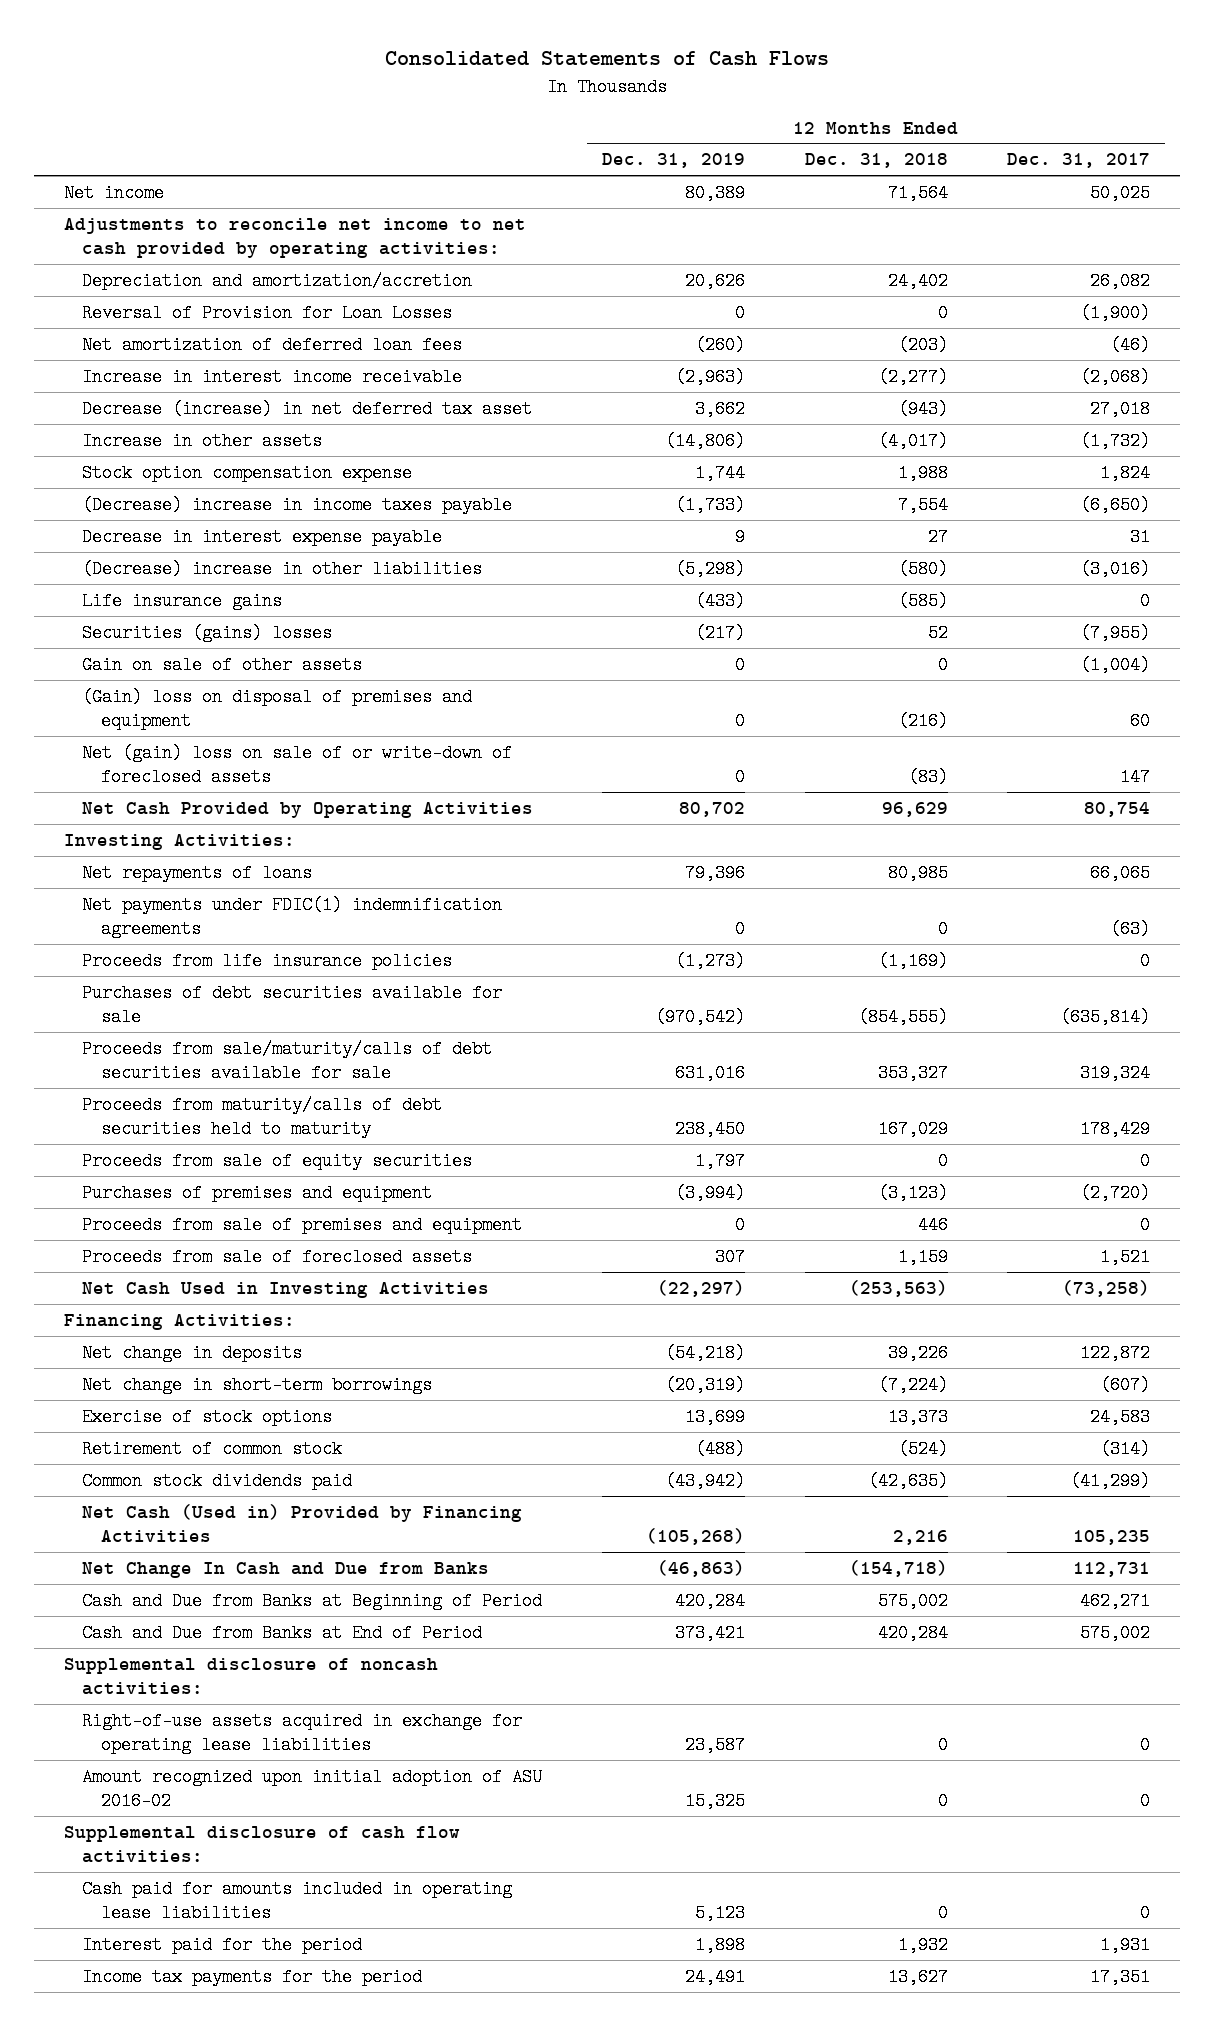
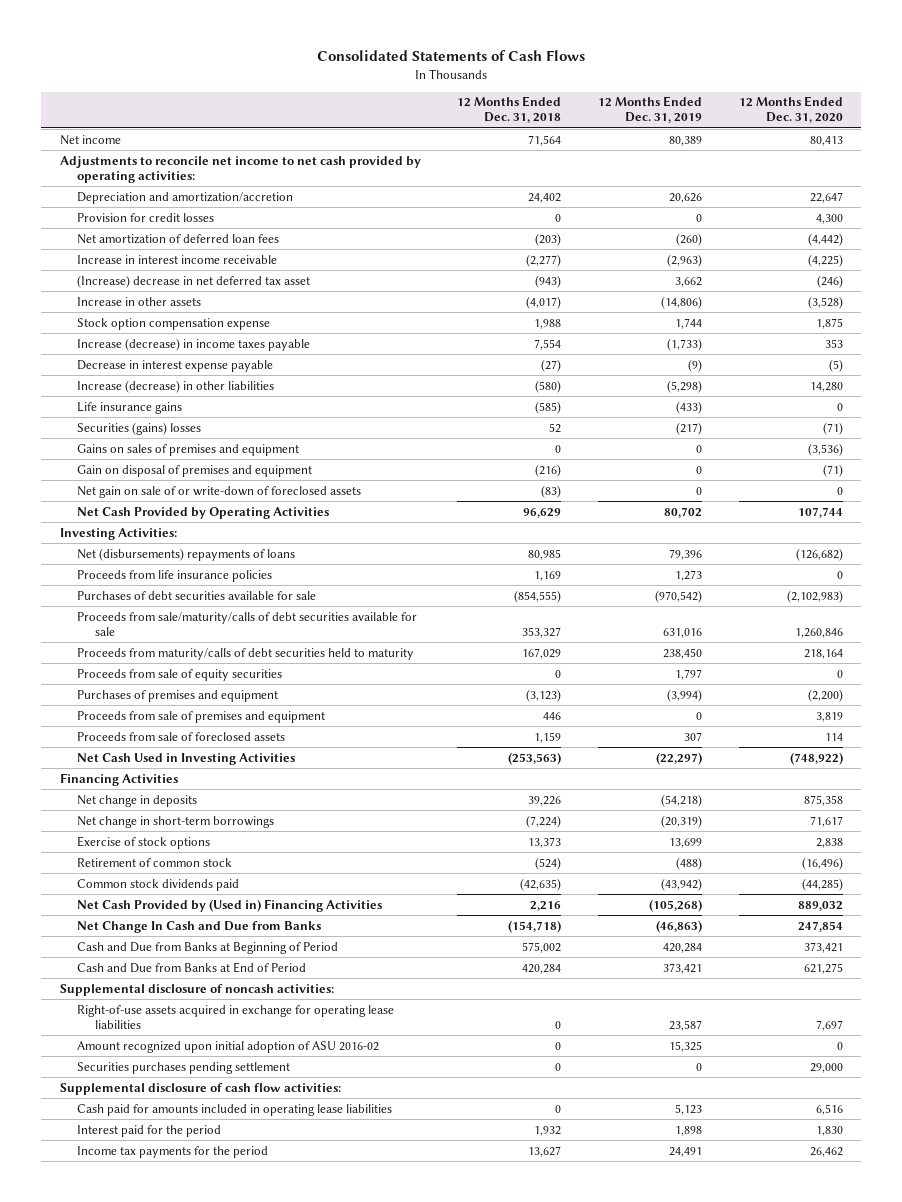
[1007,153,1151,169] Dec. 31, 2017 -> none
none -> [738,96,843,124] 12 Months Ended Dec. 31, 2020
[82,303,453,322] Reversal of Provision for Loan Losses -> none
none -> [77,212,215,222] Provision for credit losses
[82,399,533,418] Decrease (increase) in net deferred tax asset -> [77,274,311,288] (Increase) decrease in net deferred tax asset
[82,495,513,514] (Decrease) increase in income taxes payable -> [77,337,311,351] Increase (decrease) in income taxes payable
[735,527,746,546] 9 -> [687,358,702,372] (9)
[927,527,948,546] 27 -> [541,358,562,372] (27)
[82,559,483,578] (Decrease) increase in other liabilities -> [77,379,275,393] Increase (decrease) in other liabilities
[82,655,363,674] Gain on sale of other assets -> none
none -> [77,443,300,456] Gains on sales of premises and equipment
[82,687,473,730] (Gain) loss on disposal of premises and equipment -> [77,464,313,477] Gain on disposal of premises and equipment
[82,743,513,786] Net (gain) loss on sale of or write-down of foreclosed assets -> [77,485,362,498] Net gain on sale of or write-down of foreclosed assets
[82,895,503,938] Net payments under FDIC(1) indemnification agreements -> none
[82,863,313,882] Net repayments of loans -> [77,547,296,561] Net (disbursements) repayments of loans
[675,951,746,970] (1,273) -> [674,569,702,581] 1,273
[877,951,948,970] (1,169) -> [534,570,562,581] 1,169
[63,1313,295,1330] Financing Activities: -> [59,772,178,786] Financing Activities
[82,1503,523,1542] Net Cash (Used in) Provided by Financing Activities -> [77,898,383,912] Net Cash Provided by (Used in) Financing Activities
none -> [77,1061,291,1074] Securities purchases pending settlement

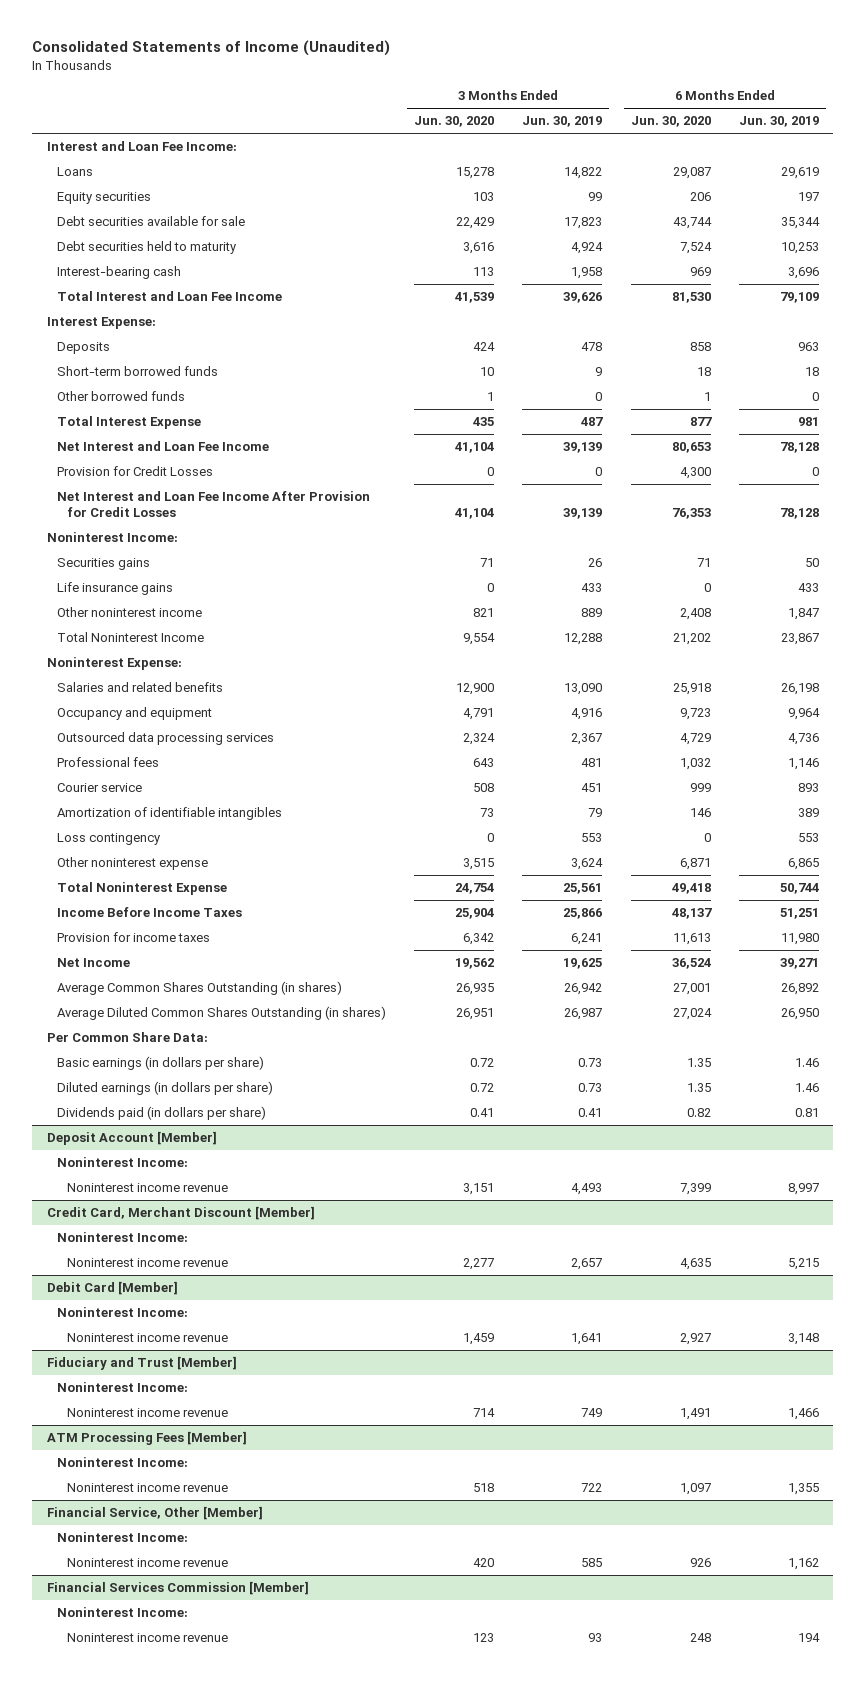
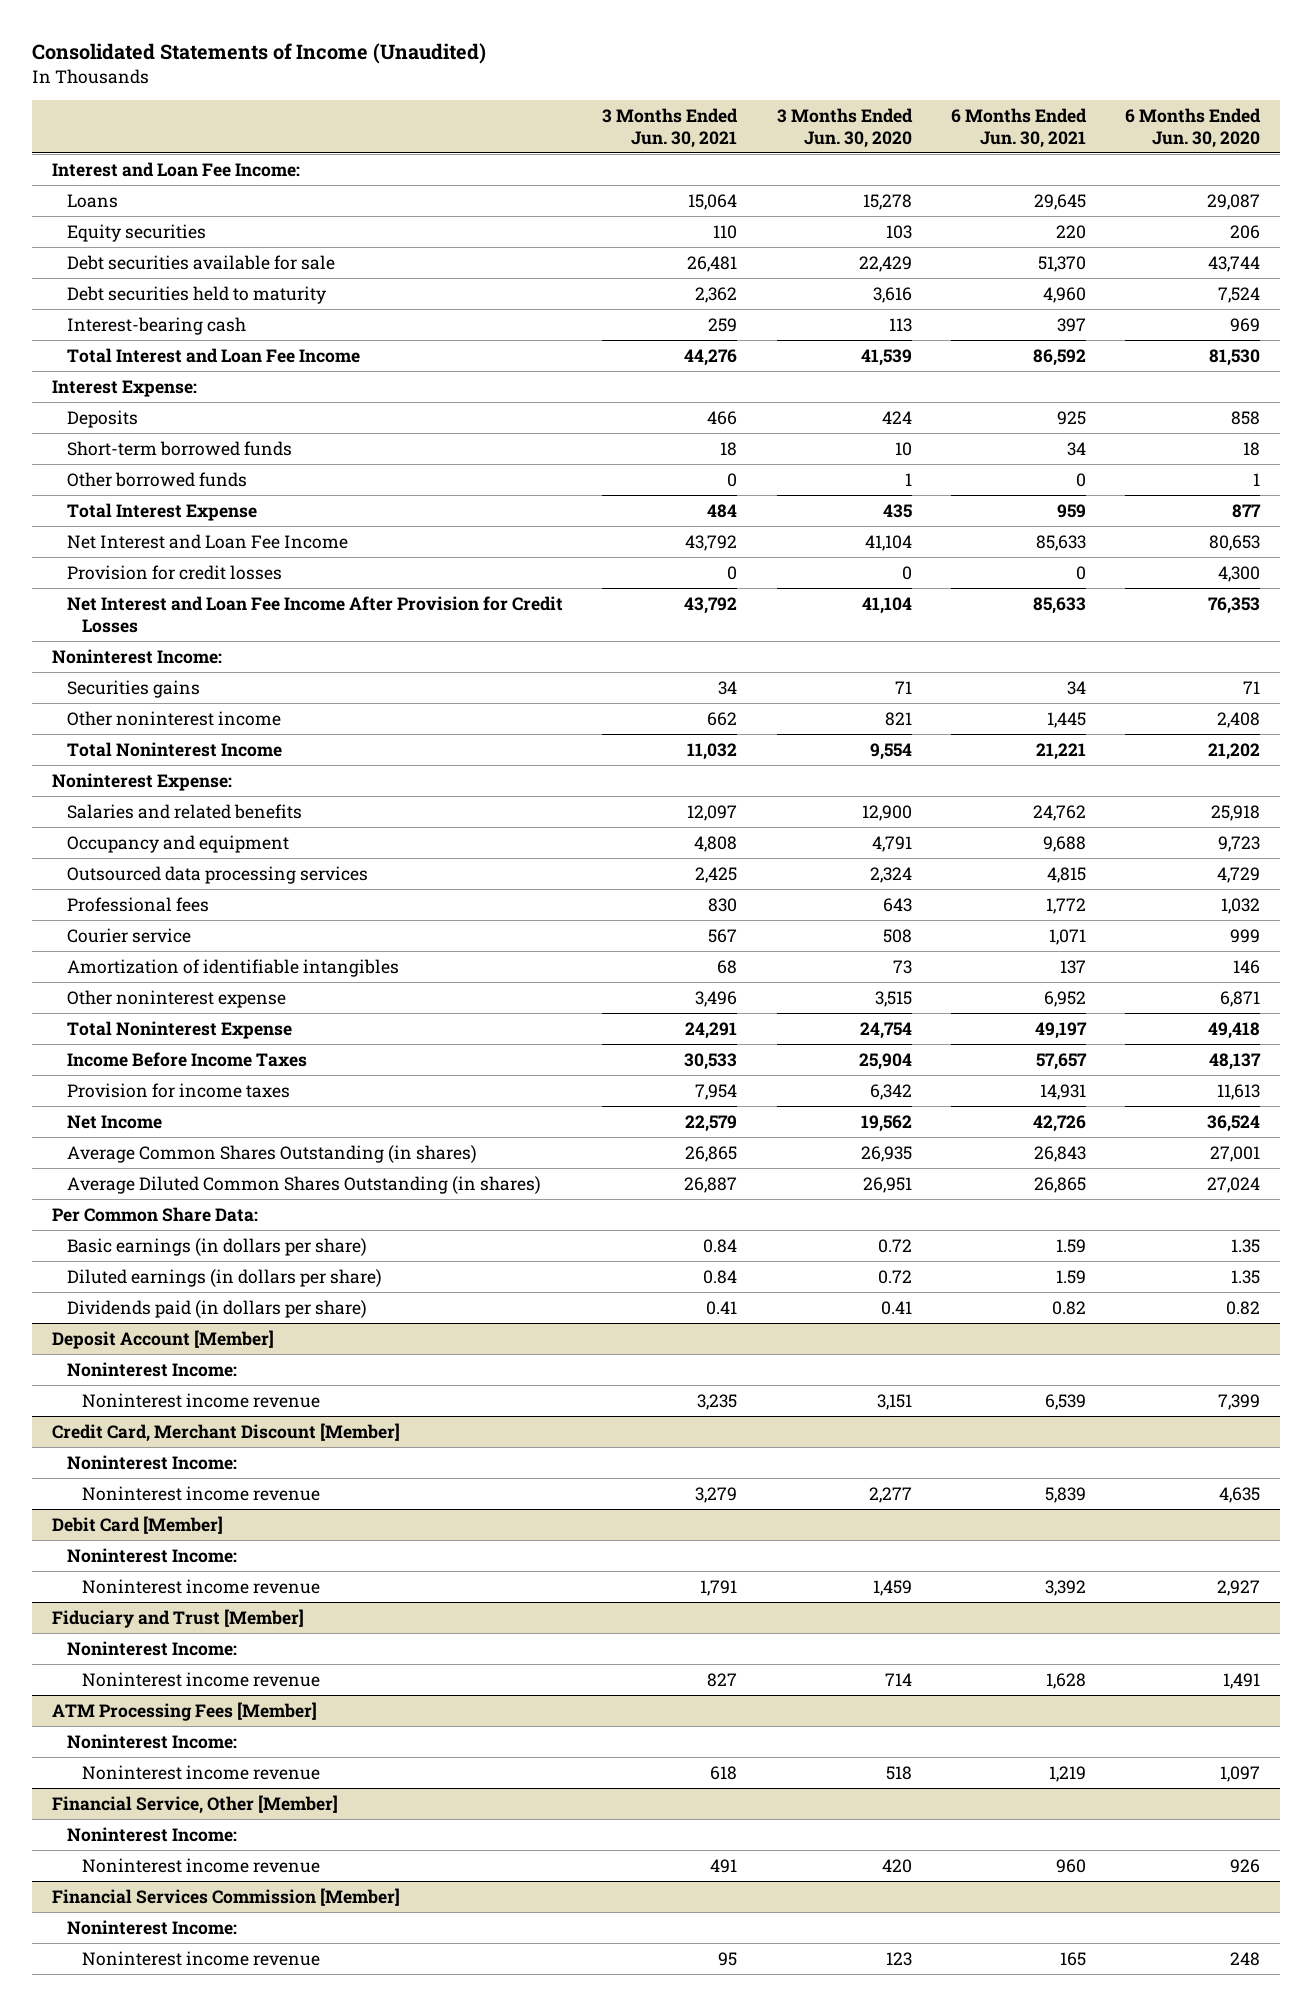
[522,116,603,128] Jun. 30, 2019 -> none
[738,116,819,128] Jun. 30, 2019 -> none
none -> [602,107,739,148] 3 Months Ended Jun. 30, 2021
none -> [950,107,1087,148] 6 Months Ended Jun. 30, 2021
[56,466,213,477] Provision for Credit Losses -> [67,564,283,580] Provision for credit losses
[56,582,173,596] Life insurance gains -> none
[56,833,160,846] Loss contingency -> none

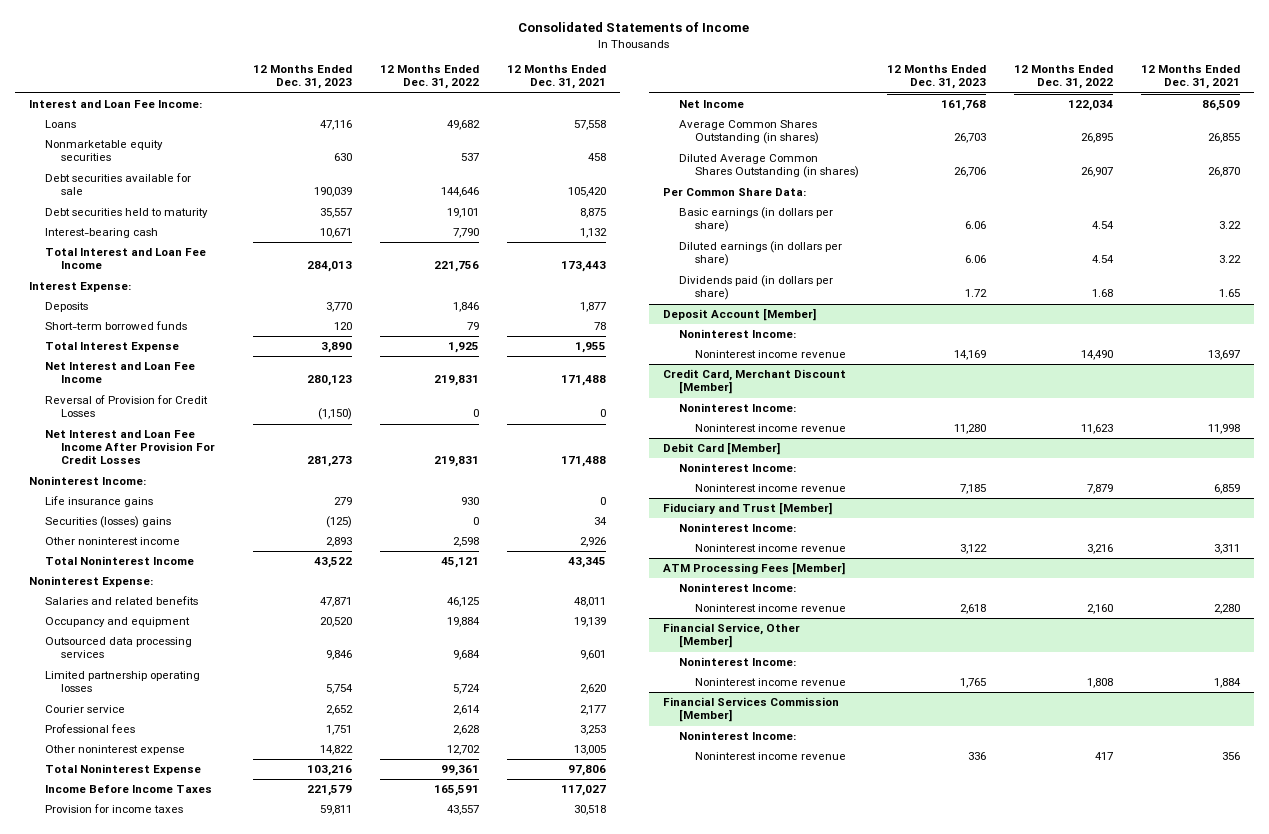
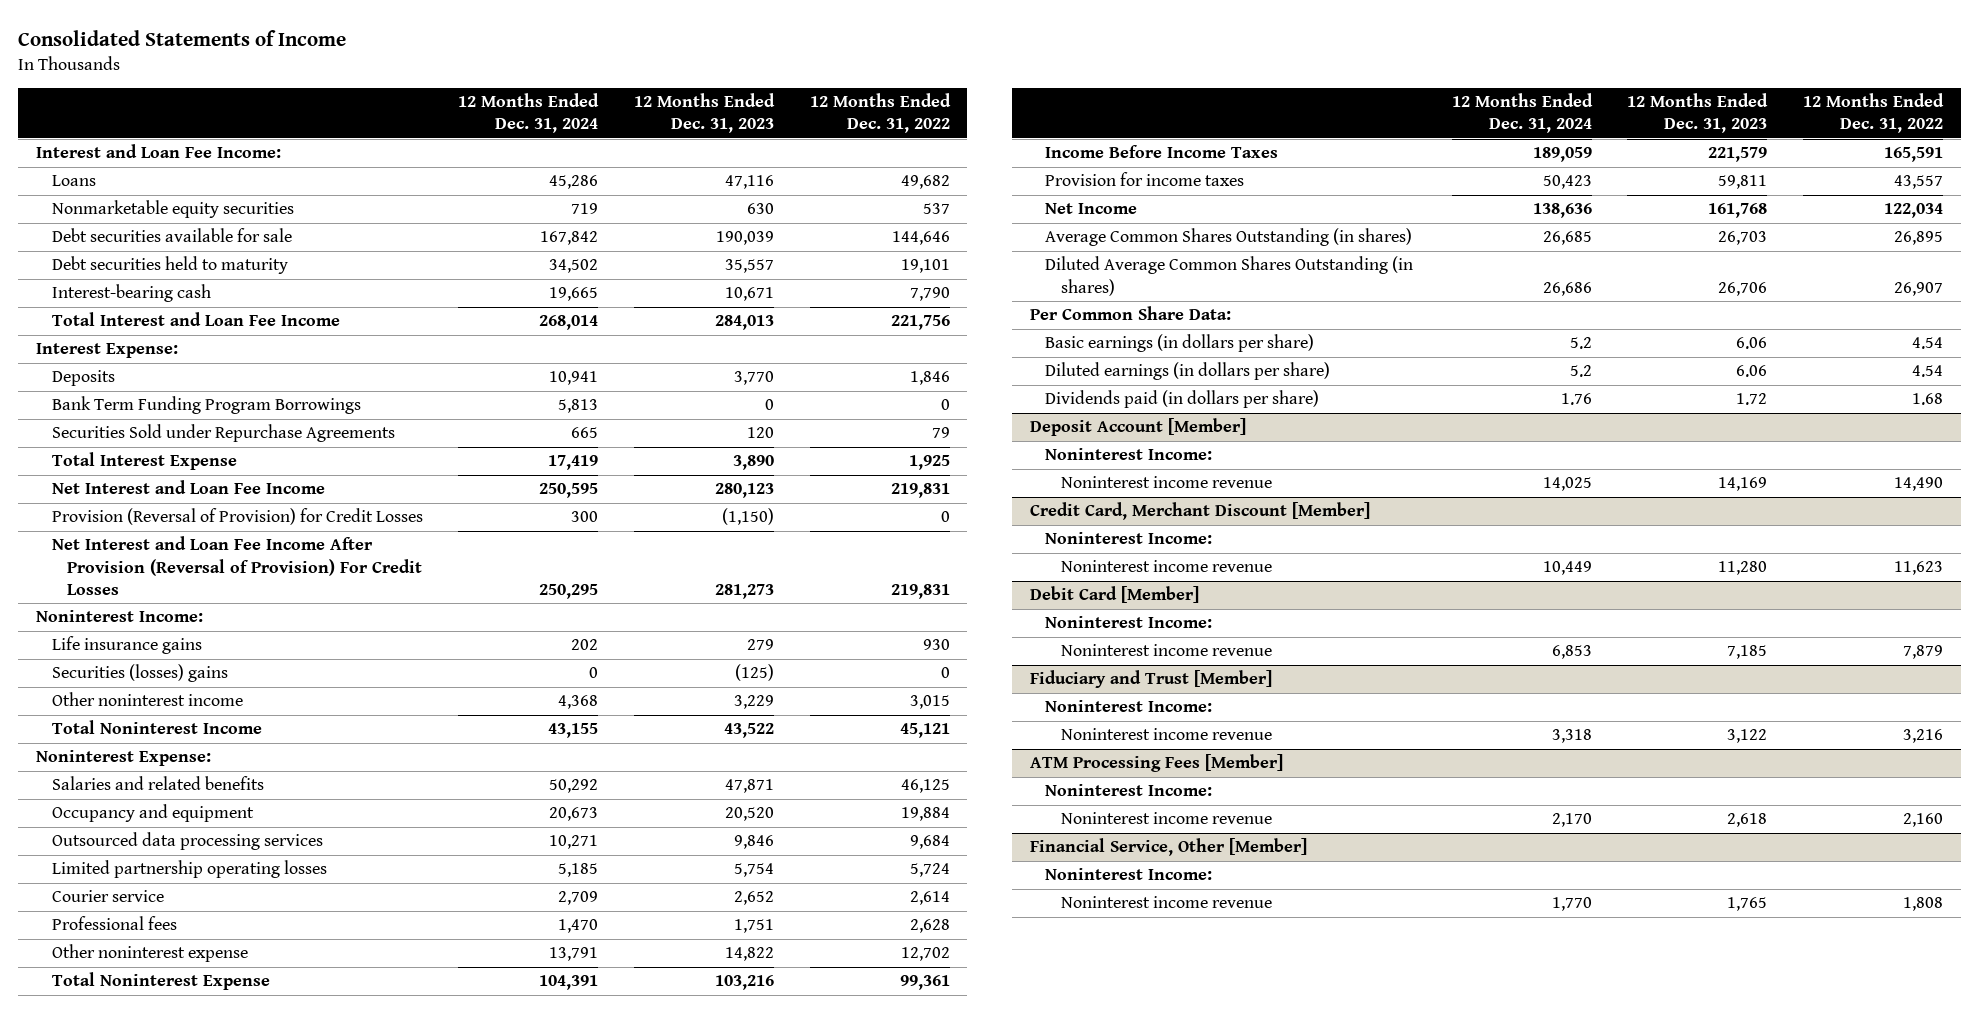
[507,65,607,90] 12 Months Ended Dec. 31, 2021 -> none
none -> [458,92,600,134] 12 Months Ended Dec. 31, 2024
none -> [51,396,361,415] Bank Term Funding Program Borrowings
[44,321,187,331] Short-term borrowed funds -> [51,424,395,443] Securities Sold under Repurchase Agreements
[44,395,208,418] Reversal of Provision for Credit Losses -> [51,508,423,526] Provision (Reversal of Provision) for Credit Losses
[44,430,215,465] Net Interest and Loan Fee Income After Provision For Credit Losses -> [51,536,423,596] Net Interest and Loan Fee Income After Provision (Reversal of Provision) For Credit Losses
[325,537,352,548] 2,893 -> [733,695,774,710] 3,229
[452,537,479,548] 2,598 -> [909,695,950,710] 3,015
[662,697,839,723] Financial Services Commission [Member] -> none
[678,731,796,741] Noninterest Income: -> none
[694,752,846,761] Noninterest income revenue -> none

